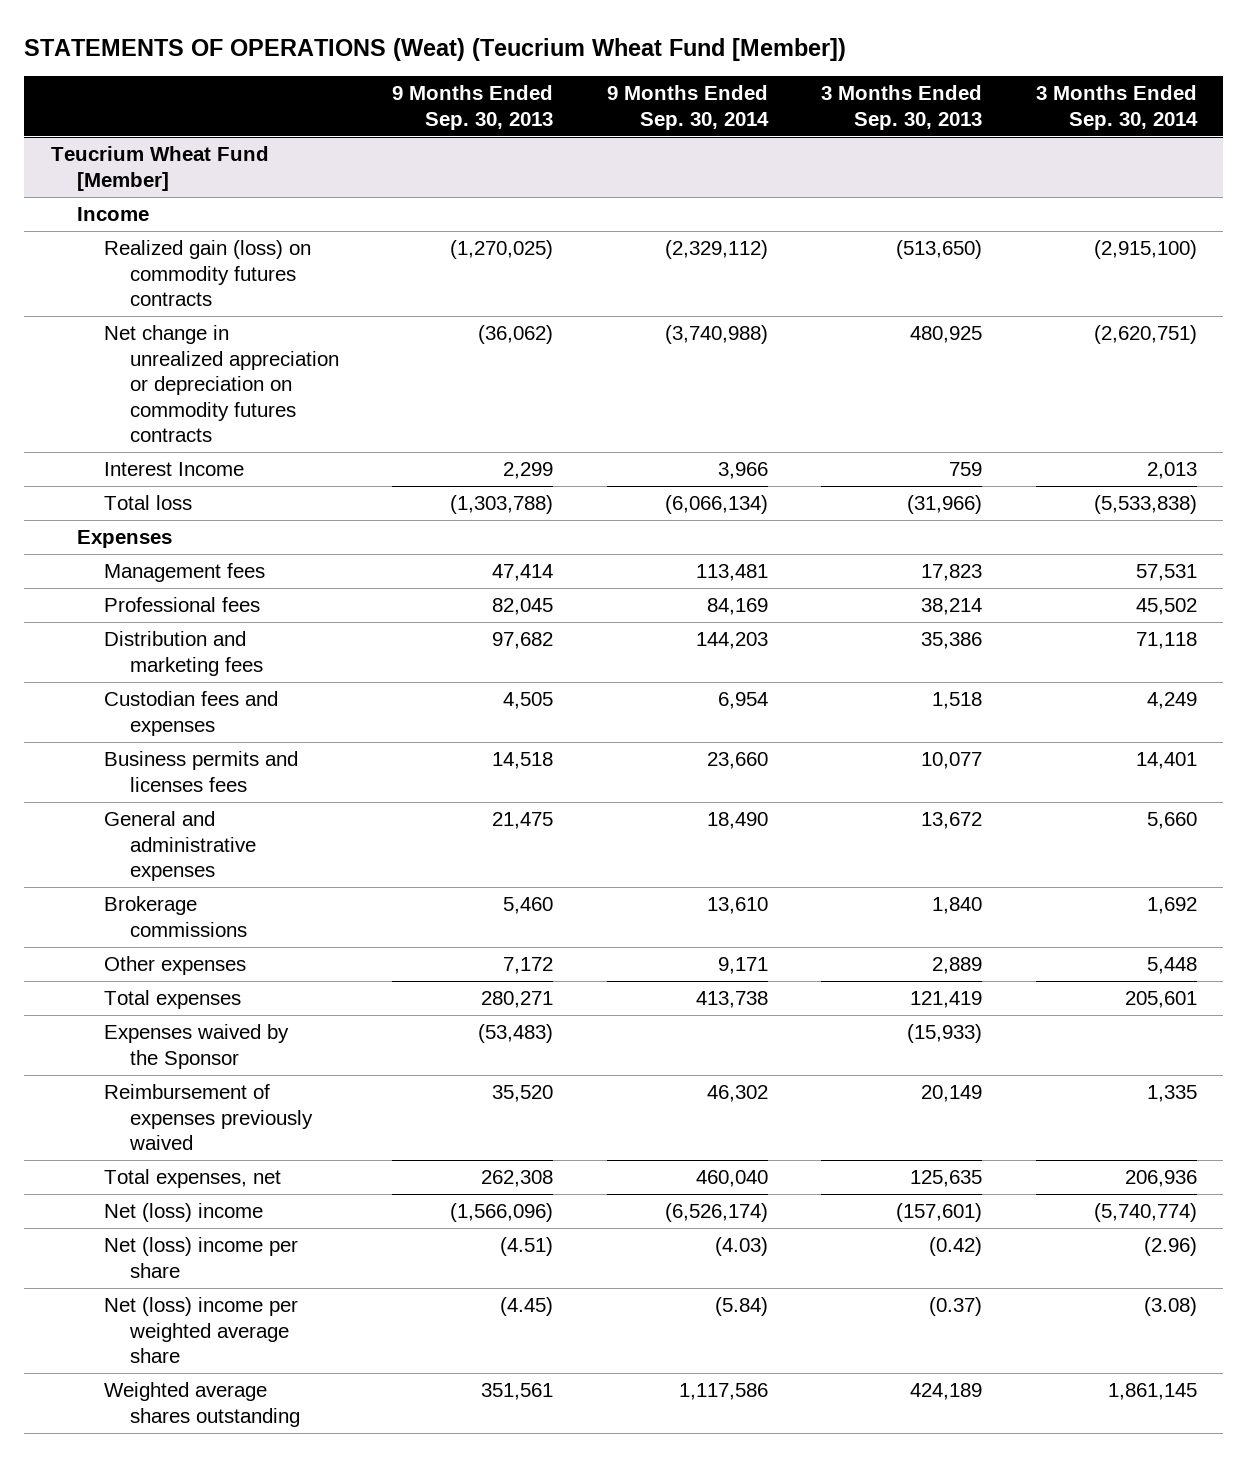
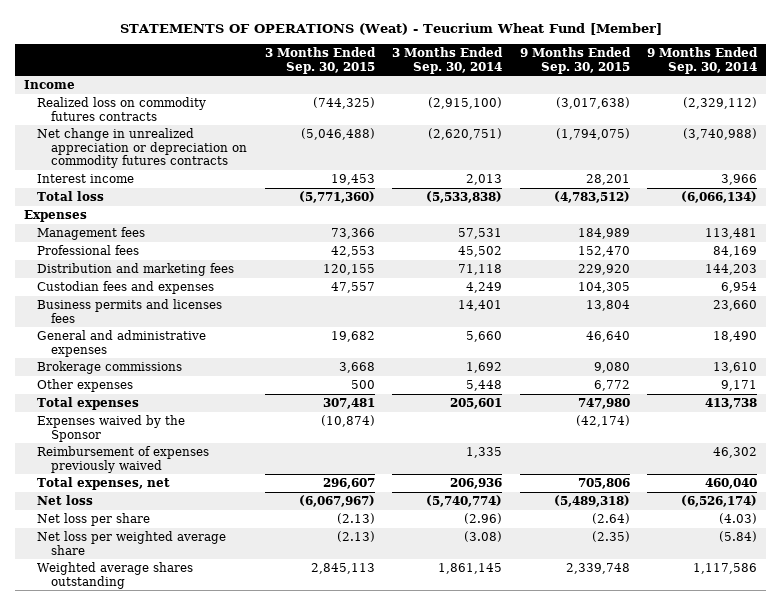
[24,37,847,61] STATEMENTS OF OPERATIONS (Weat) (Teucrium Wheat Fund [Member]) -> [119,22,662,35] STATEMENTS OF OPERATIONS (Weat) - Teucrium Wheat Fund [Member]
[392,85,554,130] 9 Months Ended Sep. 30, 2013 -> none
[821,85,983,130] 3 Months Ended Sep. 30, 2013 -> none
none -> [264,47,376,74] 3 Months Ended Sep. 30, 2015
none -> [519,47,631,74] 9 Months Ended Sep. 30, 2015
[50,146,269,191] Teucrium Wheat Fund [Member] -> none
[103,240,311,307] Realized gain (loss) on commodity futures contracts -> [37,97,207,121] Realized loss on commodity futures contracts
[103,462,244,477] Interest Income -> [37,174,135,184] Interest income
[103,1203,263,1223] Net (loss) income -> [37,495,94,506] Net loss
[103,1237,298,1278] Net (loss) income per share -> [37,513,151,527] Net loss per share
[103,1297,298,1364] Net (loss) income per weighted average share -> [37,531,227,555] Net loss per weighted average share

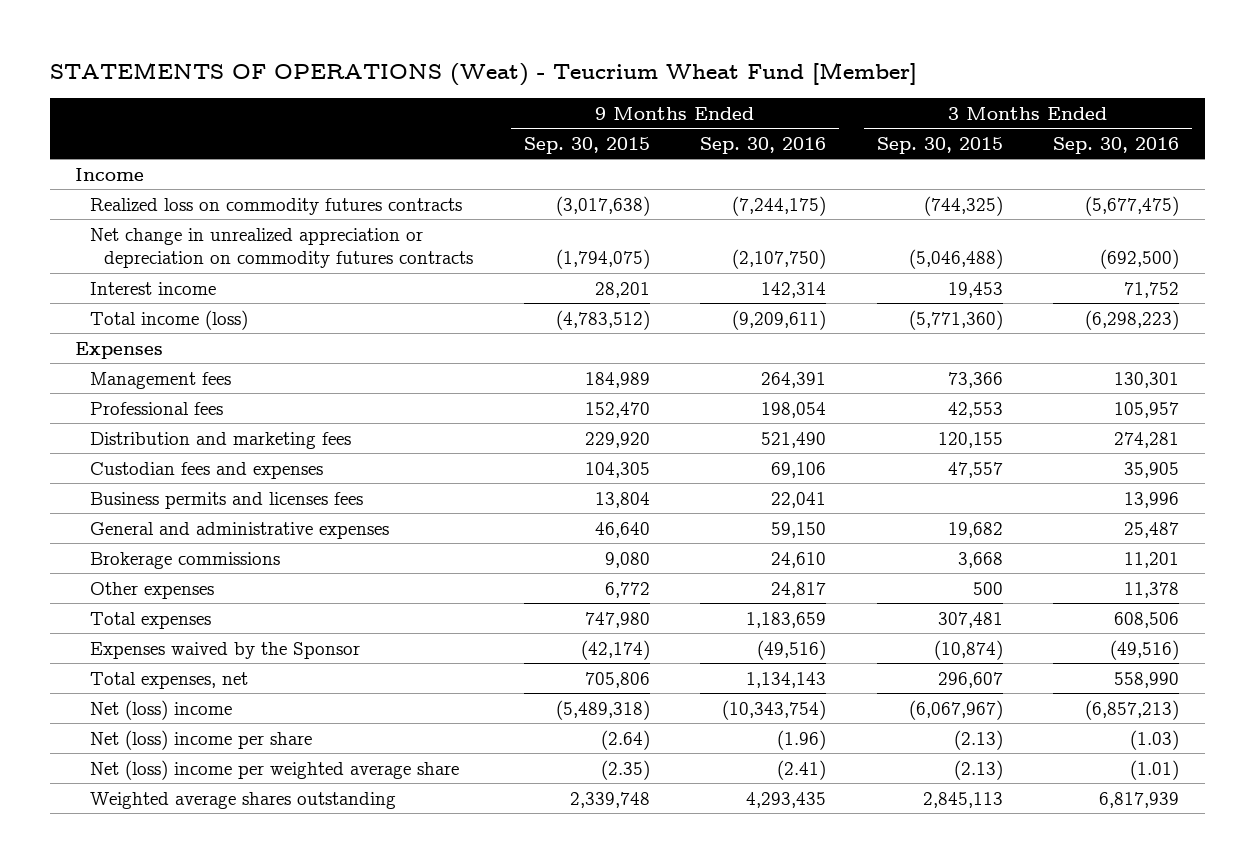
[392,47,504,74] 3 Months Ended Sep. 30, 2014 -> none
[647,47,759,74] 9 Months Ended Sep. 30, 2014 -> none
none -> [700,136,827,154] Sep. 30, 2016
none -> [1053,136,1180,154] Sep. 30, 2016
[37,191,105,202] Total loss -> [89,309,248,330] Total income (loss)
[37,446,210,473] Reimbursement of expenses previously waived -> none
[37,495,94,506] Net loss -> [89,699,232,720] Net (loss) income
[37,513,151,527] Net loss per share -> [89,729,312,750] Net (loss) income per share
[37,531,227,555] Net loss per weighted average share -> [89,759,459,780] Net (loss) income per weighted average share

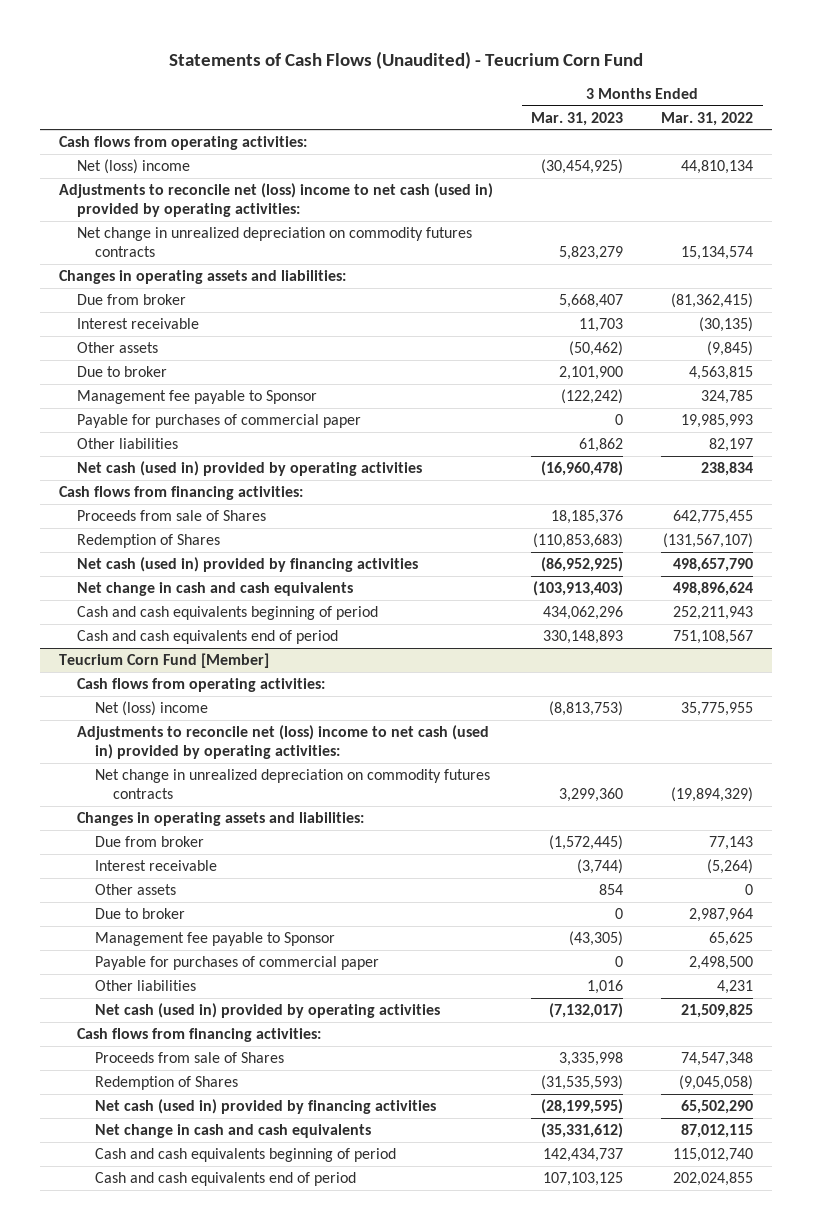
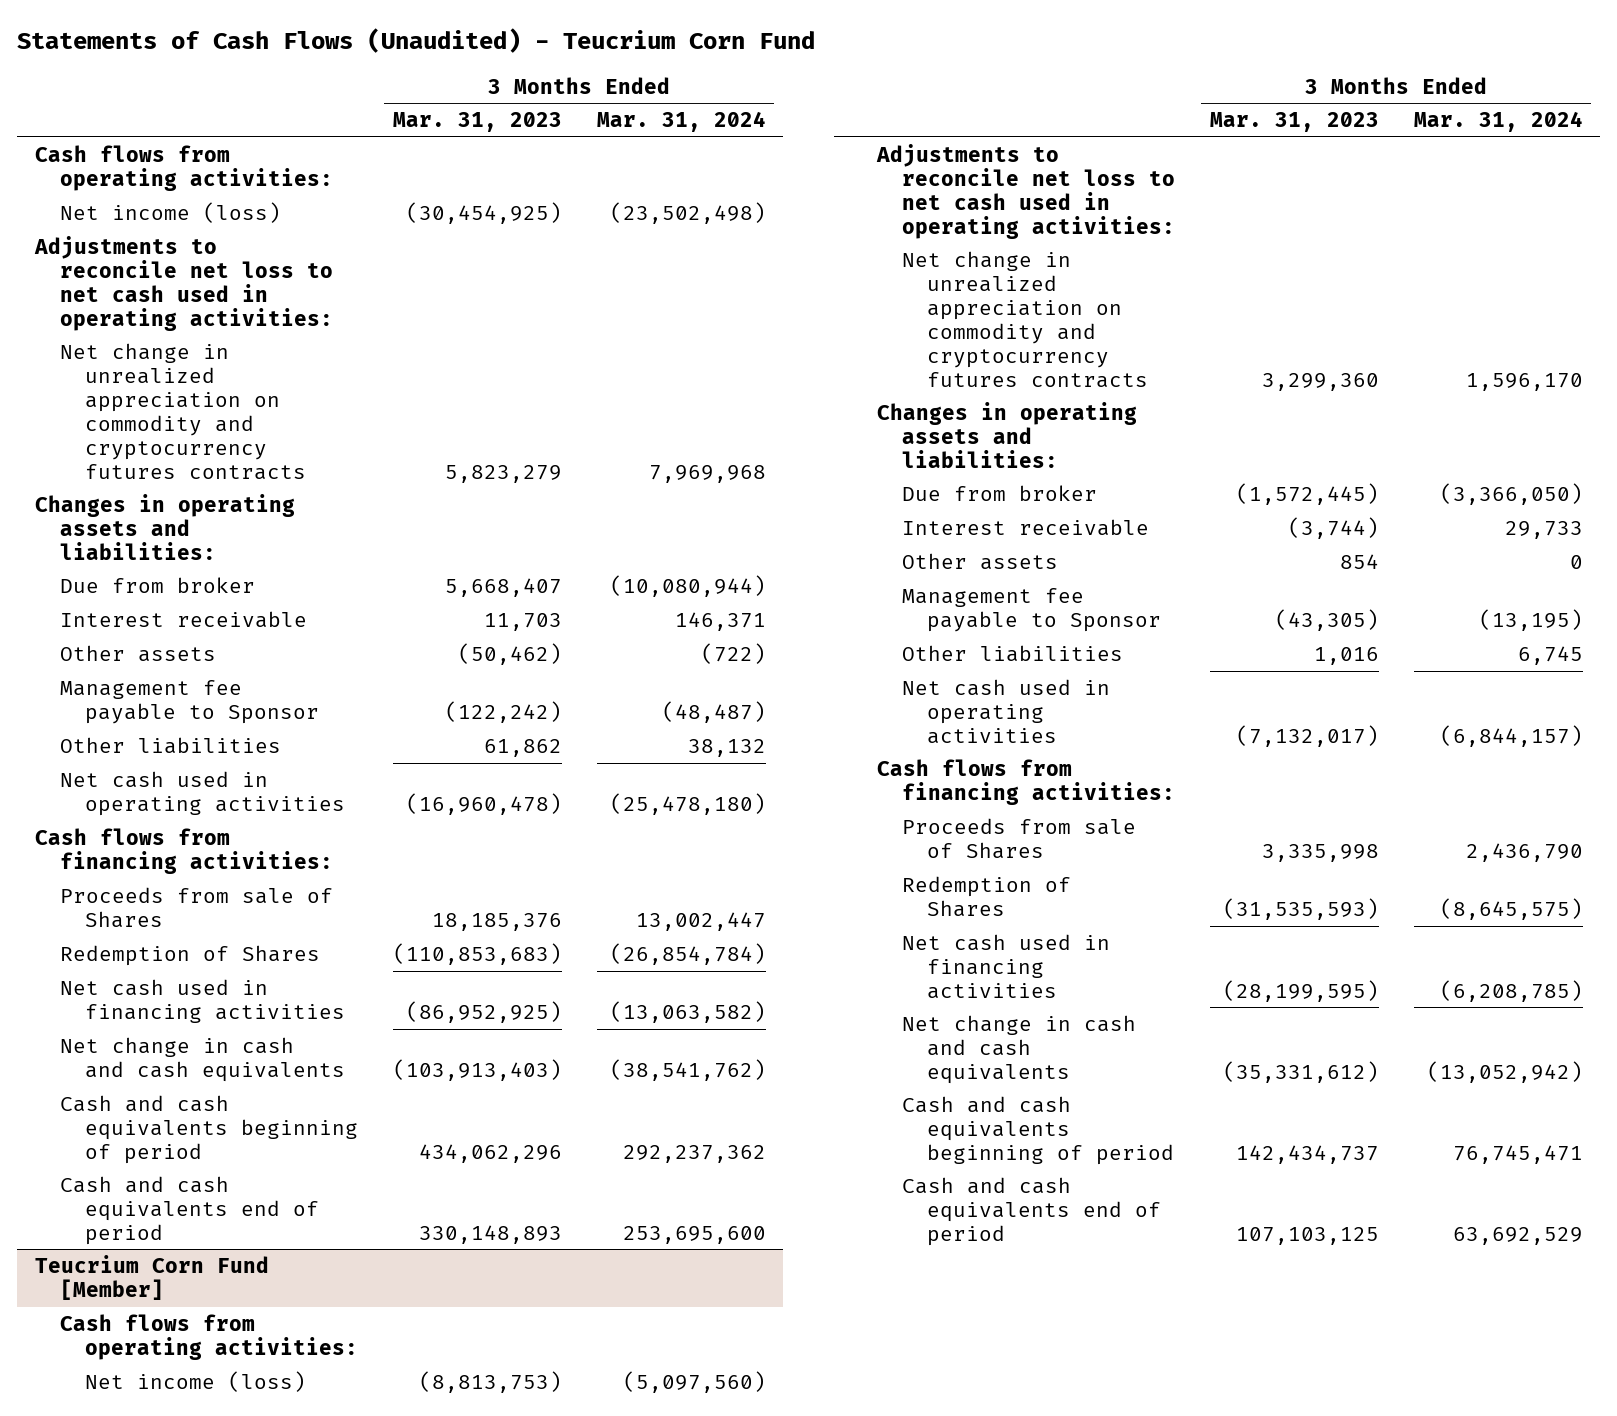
[661,111,754,126] Mar. 31, 2022 -> none
none -> [596,111,766,133] Mar. 31, 2024
[77,159,191,175] Net (loss) income -> [59,201,281,223] Net income (loss)
[59,183,494,218] Adjustments to reconcile net (loss) income to net cash (used in) provided by operating activities: -> [33,235,333,331] Adjustments to reconcile net loss to net cash used in operating activities:
[77,227,473,258] Net change in unrealized depreciation on commodity futures contracts -> [59,342,306,480] Net change in unrealized appreciation on commodity and cryptocurrency futures contracts
[77,366,168,378] Due to broker -> none
[77,414,362,429] Payable for purchases of commercial paper -> none
[77,461,423,477] Net cash (used in) provided by operating activities -> [59,770,345,816] Net cash used in operating activities
[77,557,419,573] Net cash (used in) provided by financing activities -> [59,978,345,1023] Net cash used in financing activities
[95,701,209,717] Net (loss) income -> [84,1370,306,1392] Net income (loss)
[77,725,490,760] Adjustments to reconcile net (loss) income to net cash (used in) provided by operating activities: -> [875,143,1175,239] Adjustments to reconcile net loss to net cash used in operating activities:
[95,769,491,800] Net change in unrealized depreciation on commodity futures contracts -> [901,250,1148,388] Net change in unrealized appreciation on commodity and cryptocurrency futures contracts
[95,908,186,920] Due to broker -> none
[95,956,380,971] Payable for purchases of commercial paper -> none
[95,1003,441,1019] Net cash (used in) provided by operating activities -> [901,678,1110,744] Net cash used in operating activities
[95,1099,437,1115] Net cash (used in) provided by financing activities -> [901,933,1110,999] Net cash used in financing activities

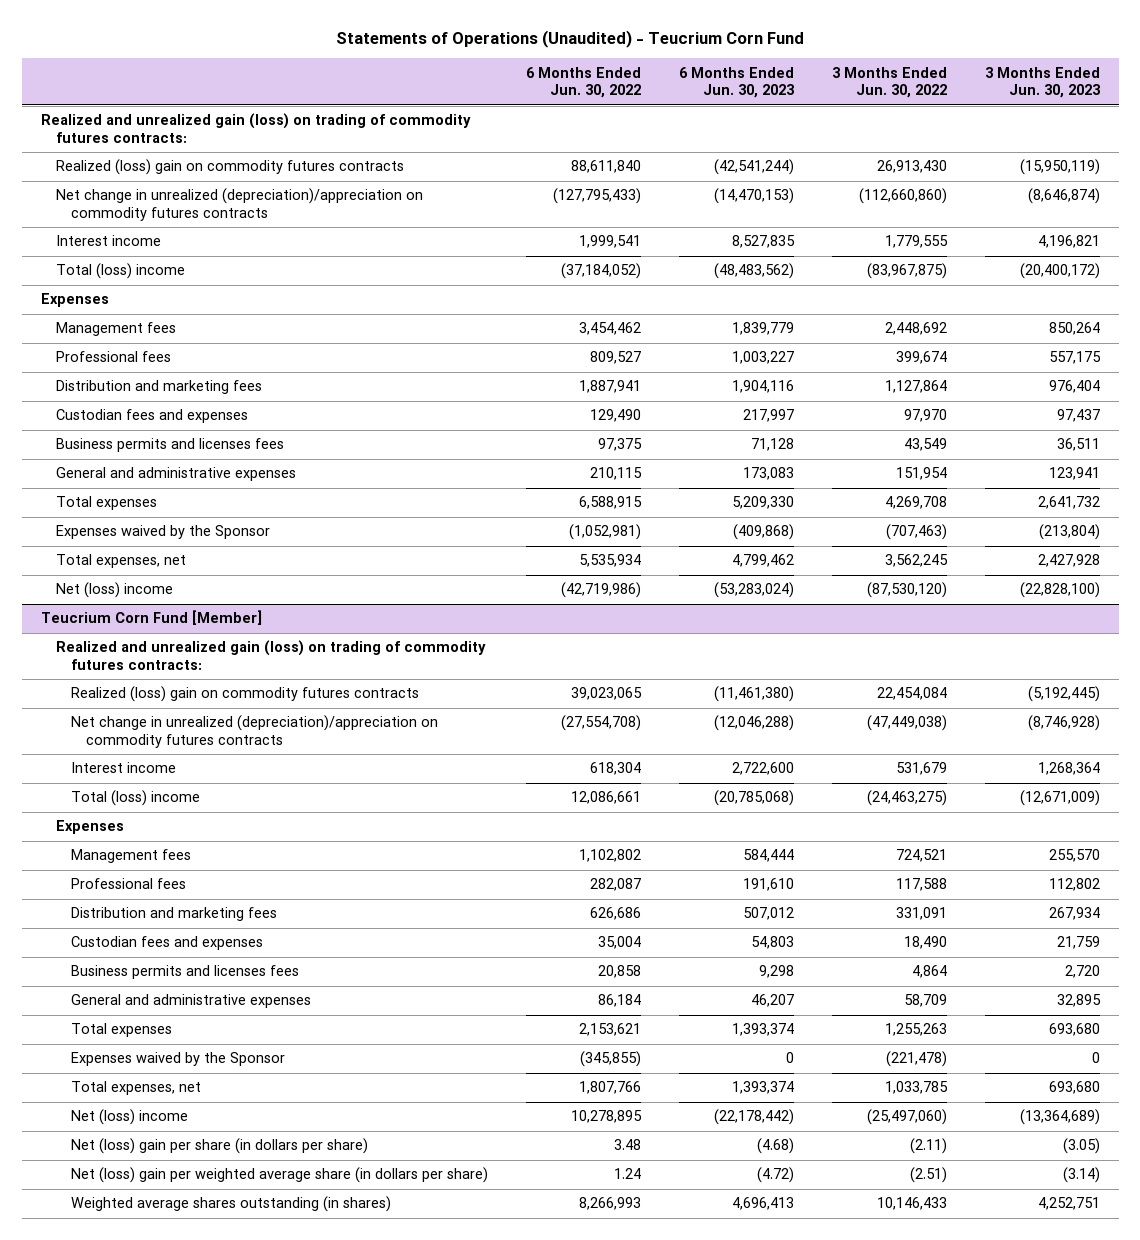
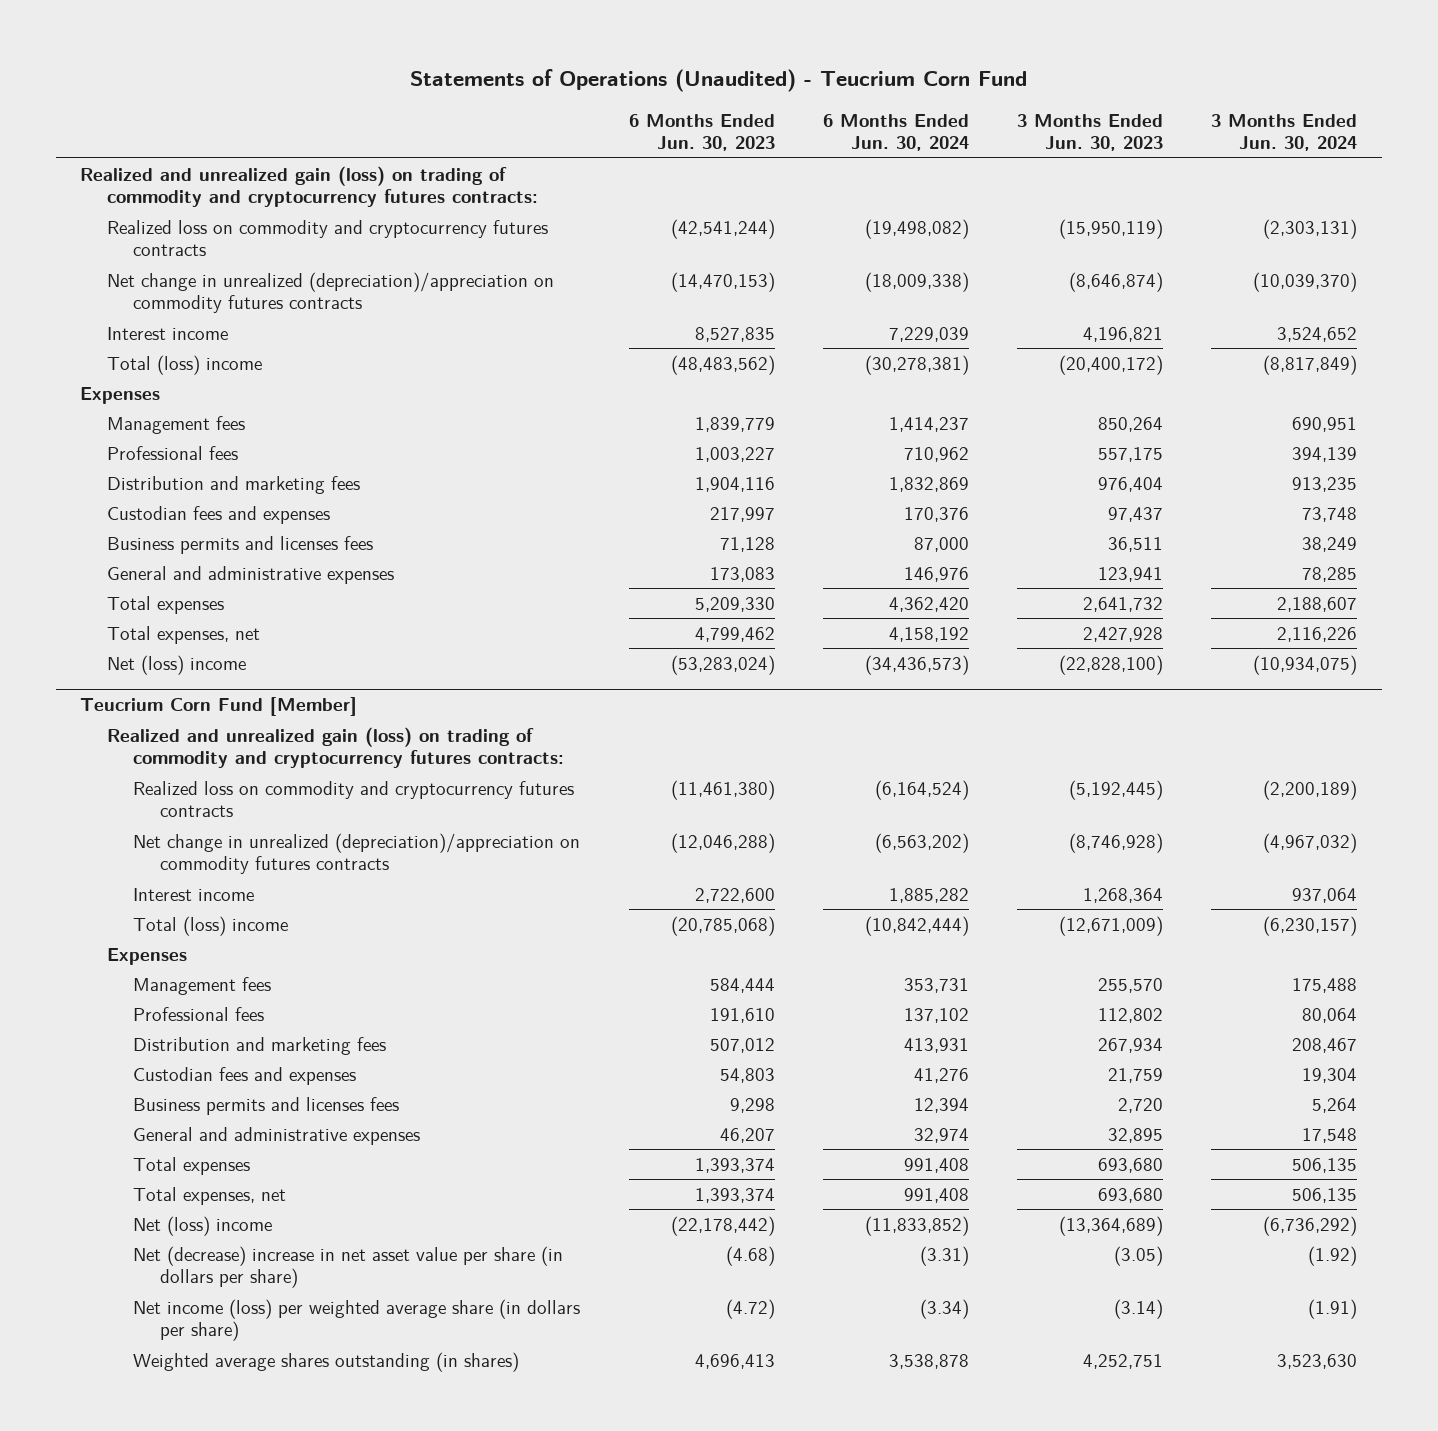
[526,66,642,99] 6 Months Ended Jun. 30, 2022 -> none
[831,66,947,99] 3 Months Ended Jun. 30, 2022 -> none
none -> [822,113,969,152] 6 Months Ended Jun. 30, 2024
none -> [1211,113,1358,152] 3 Months Ended Jun. 30, 2024
[40,113,471,144] Realized and unrealized gain (loss) on trading of commodity futures contracts: -> [80,165,538,208] Realized and unrealized gain (loss) on trading of commodity and cryptocurrency futures contracts:
[55,159,404,176] Realized (loss) gain on commodity futures contracts -> [106,219,548,257] Realized loss on commodity and cryptocurrency futures contracts
[55,525,270,540] Expenses waived by the Sponsor -> none
[55,640,486,671] Realized and unrealized gain (loss) on trading of commodity futures contracts: -> [106,726,565,769] Realized and unrealized gain (loss) on trading of commodity and cryptocurrency futures contracts:
[71,686,420,703] Realized (loss) gain on commodity futures contracts -> [133,780,575,818] Realized loss on commodity and cryptocurrency futures contracts
[71,1052,286,1067] Expenses waived by the Sponsor -> none
[71,1138,369,1155] Net (loss) gain per share (in dollars per share) -> [133,1245,564,1289] Net (decrease) increase in net asset value per share (in dollars per share)
[71,1167,489,1184] Net (loss) gain per weighted average share (in dollars per share) -> [133,1298,581,1342] Net income (loss) per weighted average share (in dollars per share)

